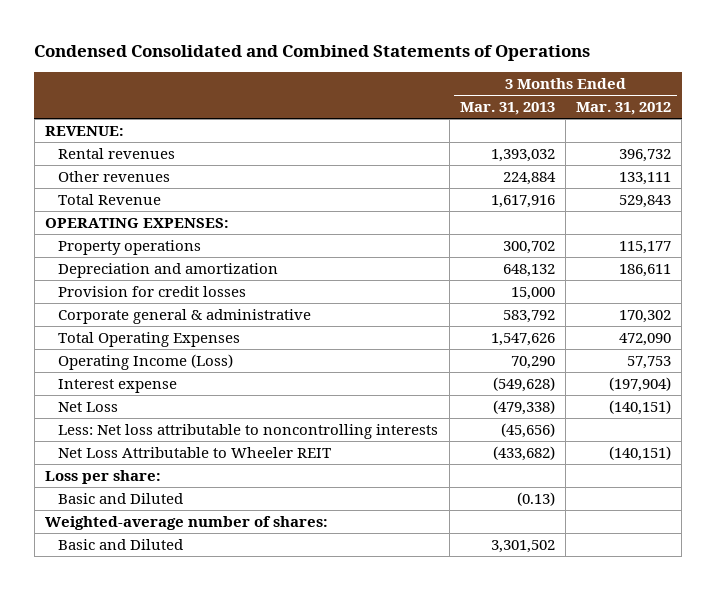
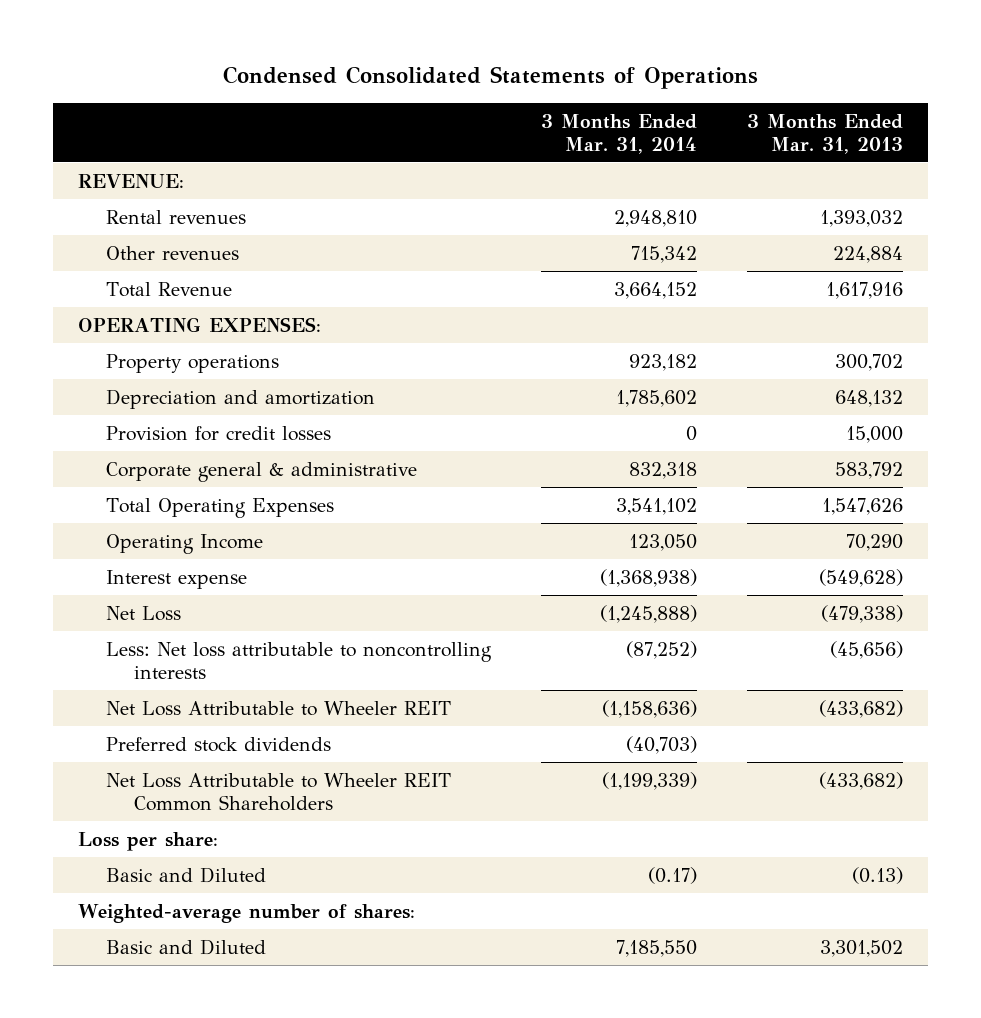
[34,45,591,62] Condensed Consolidated and Combined Statements of Operations -> [222,66,758,90] Condensed Consolidated Statements of Operations
[576,102,672,116] Mar. 31, 2012 -> none
none -> [541,113,698,154] 3 Months Ended Mar. 31, 2014
[58,353,234,370] Operating Income (Loss) -> [105,533,263,554] Operating Income
none -> [105,736,331,752] Preferred stock dividends
none -> [105,772,451,811] Net Loss Attributable to Wheeler REIT Common Shareholders

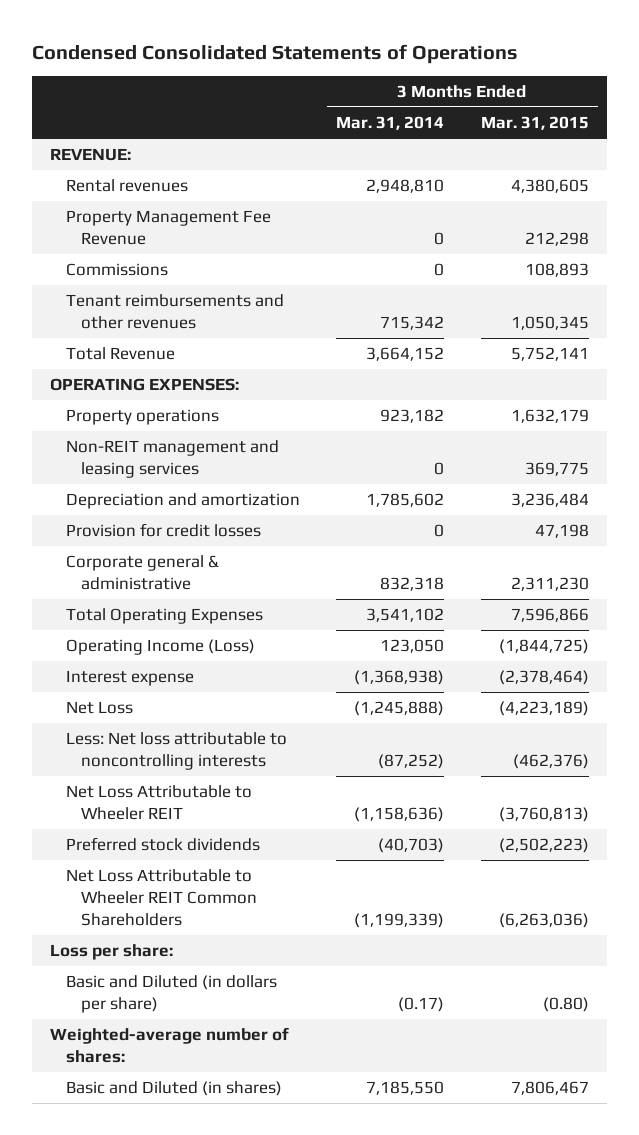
[747,113,904,154] 3 Months Ended Mar. 31, 2013 -> none
none -> [480,116,589,131] Mar. 31, 2015
none -> [65,210,271,246] Property Management Fee Revenue
none -> [65,263,168,277] Commissions
[105,245,239,260] Other revenues -> [65,294,284,330] Tenant reimbursements and other revenues
none -> [65,440,279,479] Non-REIT management and leasing services
[105,533,263,554] Operating Income -> [65,639,255,656] Operating Income (Loss)
[105,866,266,883] Basic and Diluted -> [65,975,277,1014] Basic and Diluted (in dollars per share)
[105,938,266,955] Basic and Diluted -> [65,1081,282,1097] Basic and Diluted (in shares)

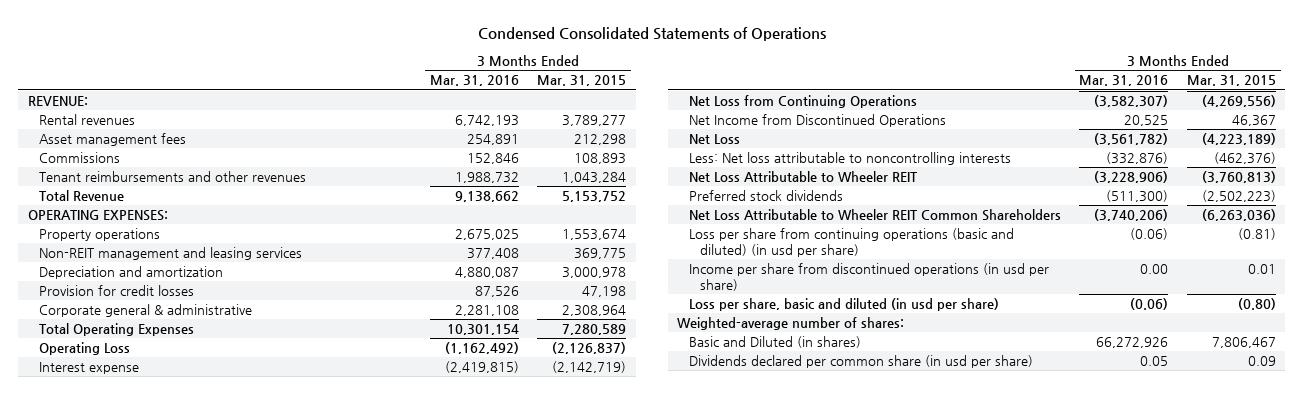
[336,116,445,131] Mar. 31, 2014 -> none
none -> [429,75,519,87] Mar. 31, 2016
[510,179,589,194] 4,380,605 -> [562,115,627,127] 3,789,277
[65,210,271,246] Property Management Fee Revenue -> [39,133,187,147] Asset management fees
[510,316,589,331] 1,050,345 -> [562,172,627,184] 1,043,284
[510,347,589,362] 5,752,141 -> [562,191,627,203] 5,153,752
[510,409,589,424] 1,632,179 -> [562,229,627,241] 1,553,674
[510,493,589,508] 3,236,484 -> [562,267,627,279] 3,000,978
[510,577,589,592] 2,311,230 -> [562,305,627,317] 2,308,964
[510,608,589,623] 7,596,866 -> [562,324,627,336] 7,280,589
[65,639,255,656] Operating Income (Loss) -> [39,342,131,356] Operating Loss
[498,639,589,655] (1,844,725) -> [552,342,627,355] (2,126,837)
[498,670,589,686] (2,378,464) -> [552,361,627,374] (2,142,719)
none -> [688,95,917,109] Net Loss from Continuing Operations
none -> [688,114,946,128] Net Income from Discontinued Operations
[50,944,174,961] Loss per share: -> none
none -> [688,228,1014,257] Loss per share from continuing operations (basic and diluted) (in usd per share)
none -> [688,263,1049,291] Income per share from discontinued operations (in usd per share)
[65,975,277,1014] Basic and Diluted (in dollars per share) -> [688,298,999,312] Loss per share, basic and diluted (in usd per share)
none -> [688,355,1033,369] Dividends declared per common share (in usd per share)

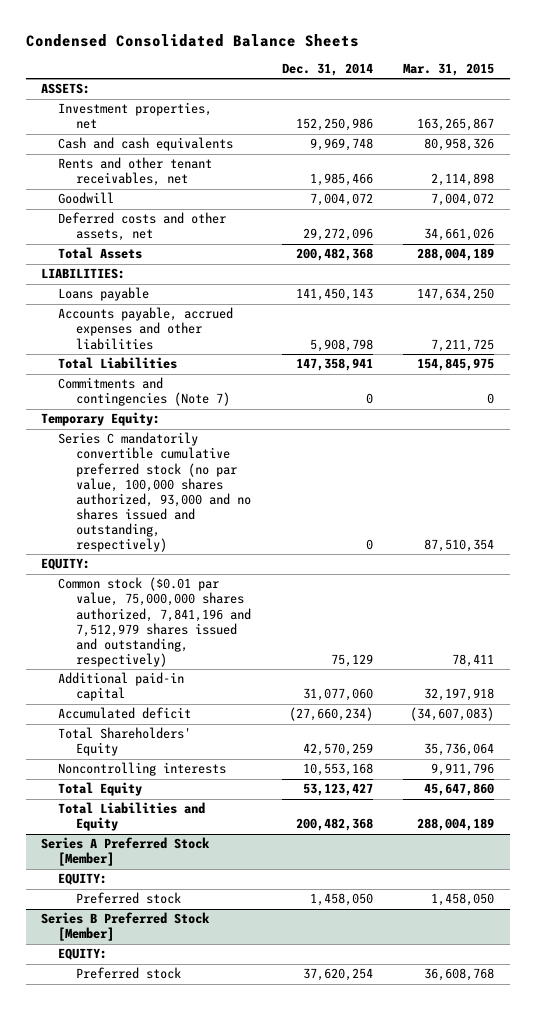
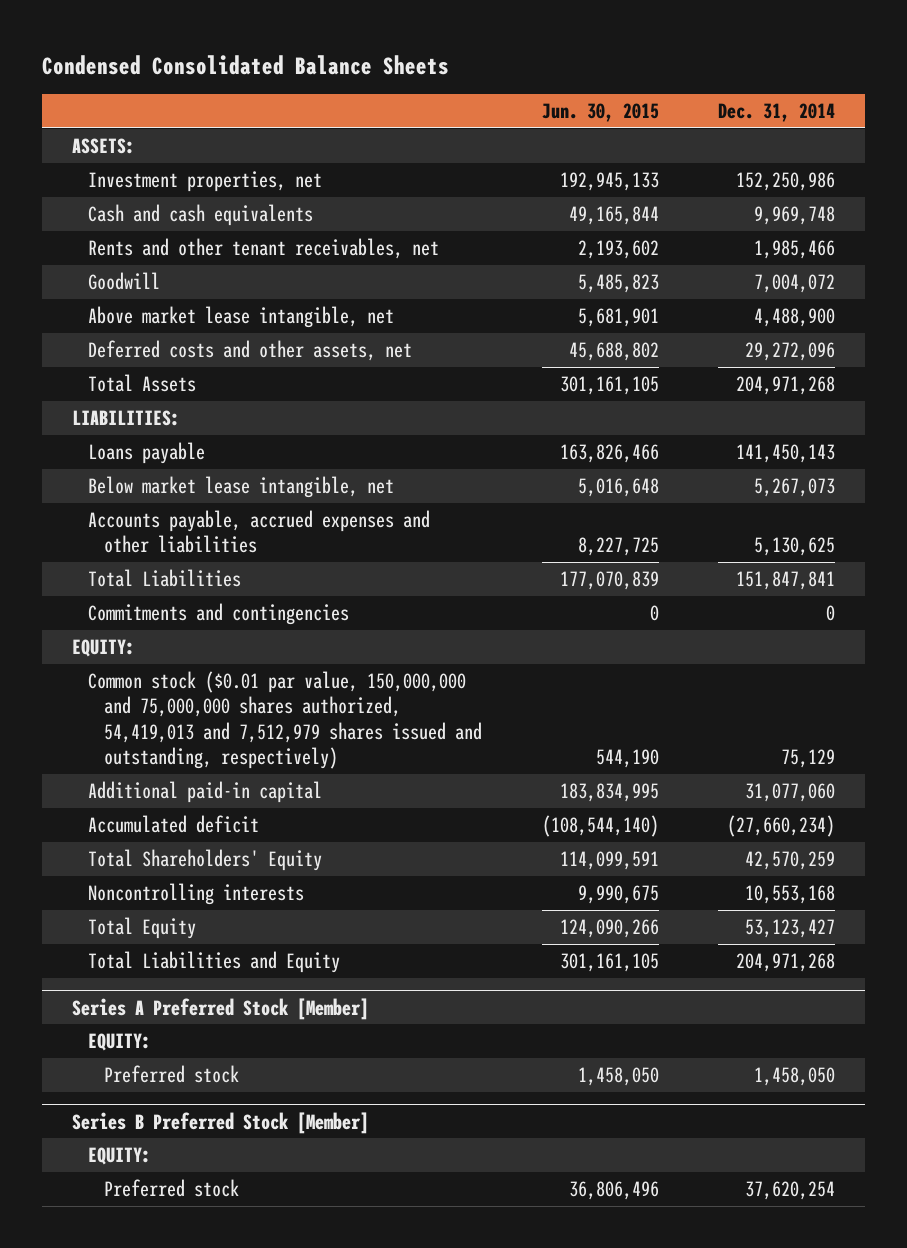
[403,63,495,77] Mar. 31, 2015 -> none
none -> [541,103,659,123] Jun. 30, 2015
none -> [88,305,395,328] Above market lease intangible, net
[295,248,373,262] 200,482,368 -> [736,375,836,395] 204,971,268
[40,412,160,427] Temporary Equity: -> none
[58,432,251,552] Series C mandatorily convertible cumulative preferred stock (no par value, 100,000 shares authorized, 93,000 and no shares issued and outstanding, respectively) -> none
none -> [88,475,395,498] Below market lease intangible, net
[309,338,373,352] 5,908,798 -> [754,537,836,557] 5,130,625
[295,358,373,372] 147,358,941 -> [736,570,836,590] 151,847,841
[58,377,230,407] Commitments and contingencies (Note 7) -> [88,602,350,625] Commitments and contingencies
[58,577,251,667] Common stock ($0.01 par value, 75,000,000 shares authorized, 7,841,196 and 7,512,979 shares issued and outstanding, respectively) -> [88,670,483,770] Common stock ($0.01 par value, 150,000,000 and 75,000,000 shares authorized, 54,419,013 and 7,512,979 shares issued and outstanding, respectively)
[295,818,373,832] 200,482,368 -> [736,952,836,972] 204,971,268

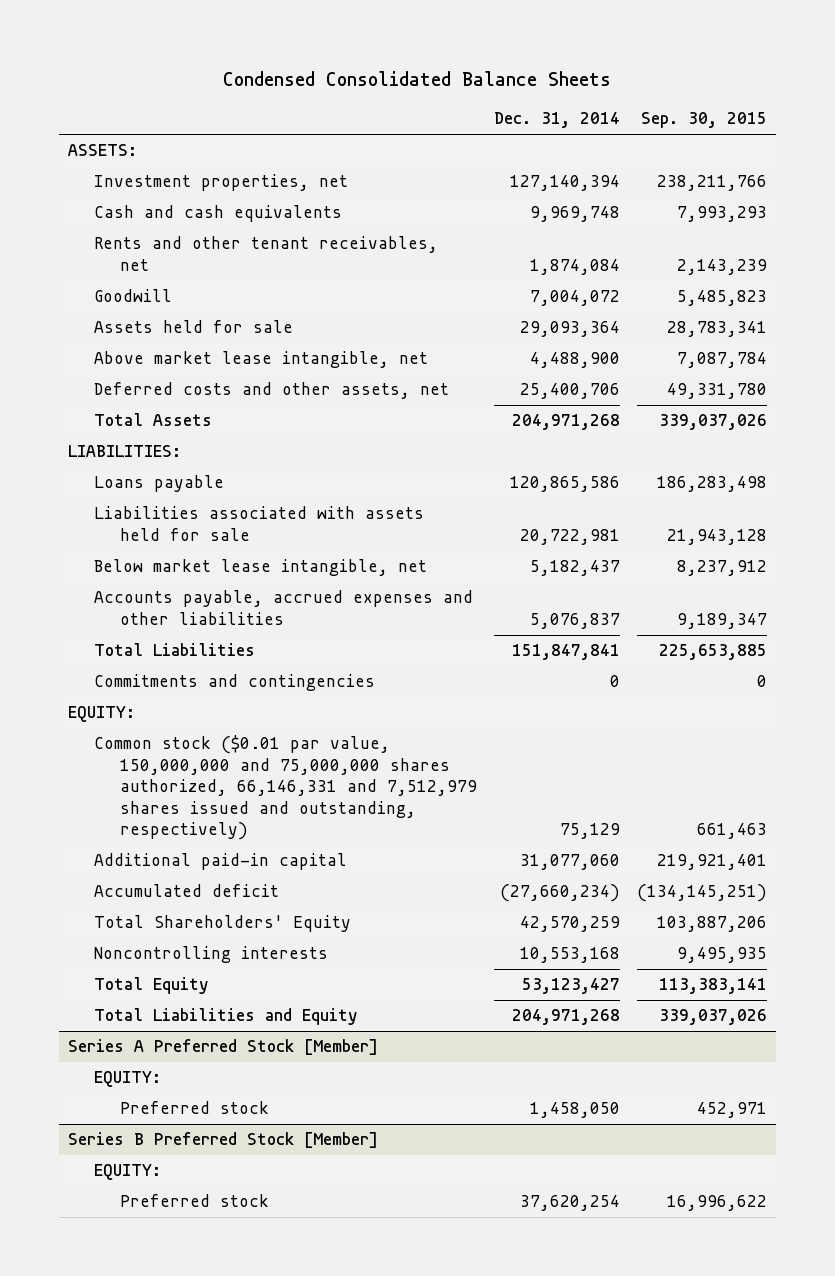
[541,103,659,123] Jun. 30, 2015 -> none
none -> [641,112,768,129] Sep. 30, 2015
[736,171,836,191] 152,250,986 -> [509,175,620,192] 127,140,394
[754,239,836,259] 1,985,466 -> [529,258,620,275] 1,874,084
none -> [93,320,293,334] Assets held for sale
[745,341,836,361] 29,272,096 -> [519,383,620,400] 25,400,706
[736,443,836,463] 141,450,143 -> [509,476,620,493] 120,865,586
none -> [93,506,424,541] Liabilities associated with assets held for sale
[754,477,836,497] 5,267,073 -> [529,560,620,577] 5,182,437
[754,537,836,557] 5,130,625 -> [529,612,620,629] 5,076,837
[88,670,483,770] Common stock ($0.01 par value, 150,000,000 and 75,000,000 shares authorized, 54,419,013 and 7,512,979 shares issued and outstanding, respectively) -> [93,735,477,841] Common stock ($0.01 par value, 150,000,000 and 75,000,000 shares authorized, 66,146,331 and 7,512,979 shares issued and outstanding, respectively)

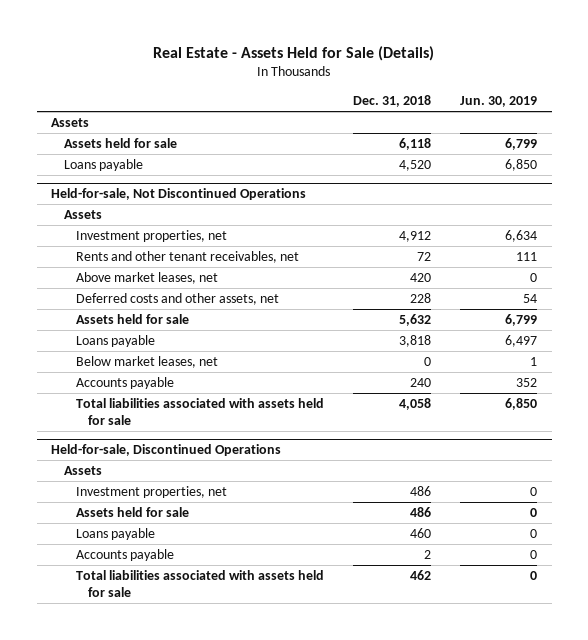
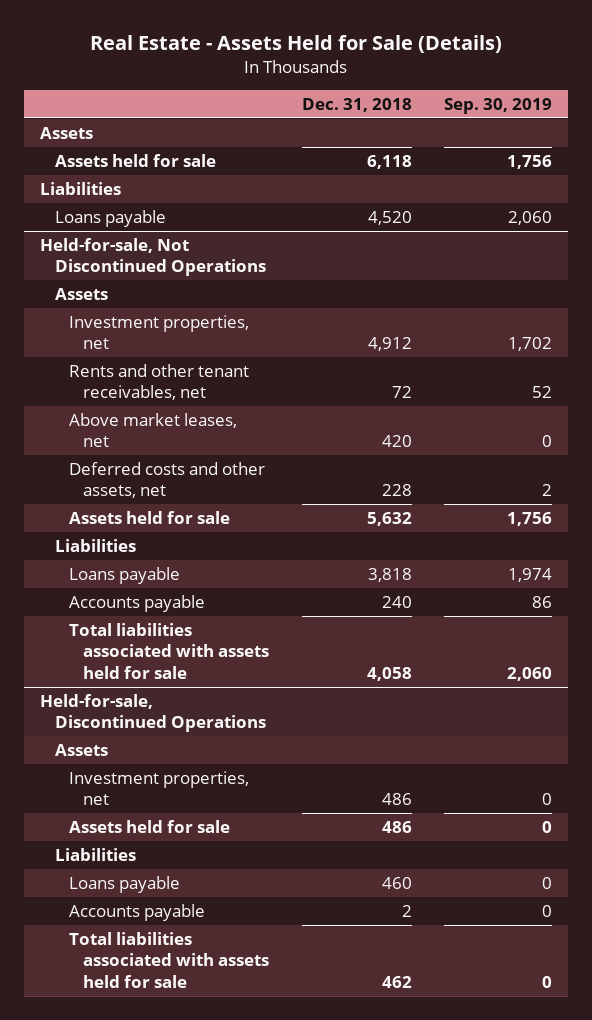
[460,96,538,108] Jun. 30, 2019 -> none
none -> [443,97,552,114] Sep. 30, 2019
none -> [40,181,122,195] Liabilities
none -> [54,538,136,552] Liabilities
[76,355,219,368] Below market leases, net -> none
none -> [54,847,136,861] Liabilities

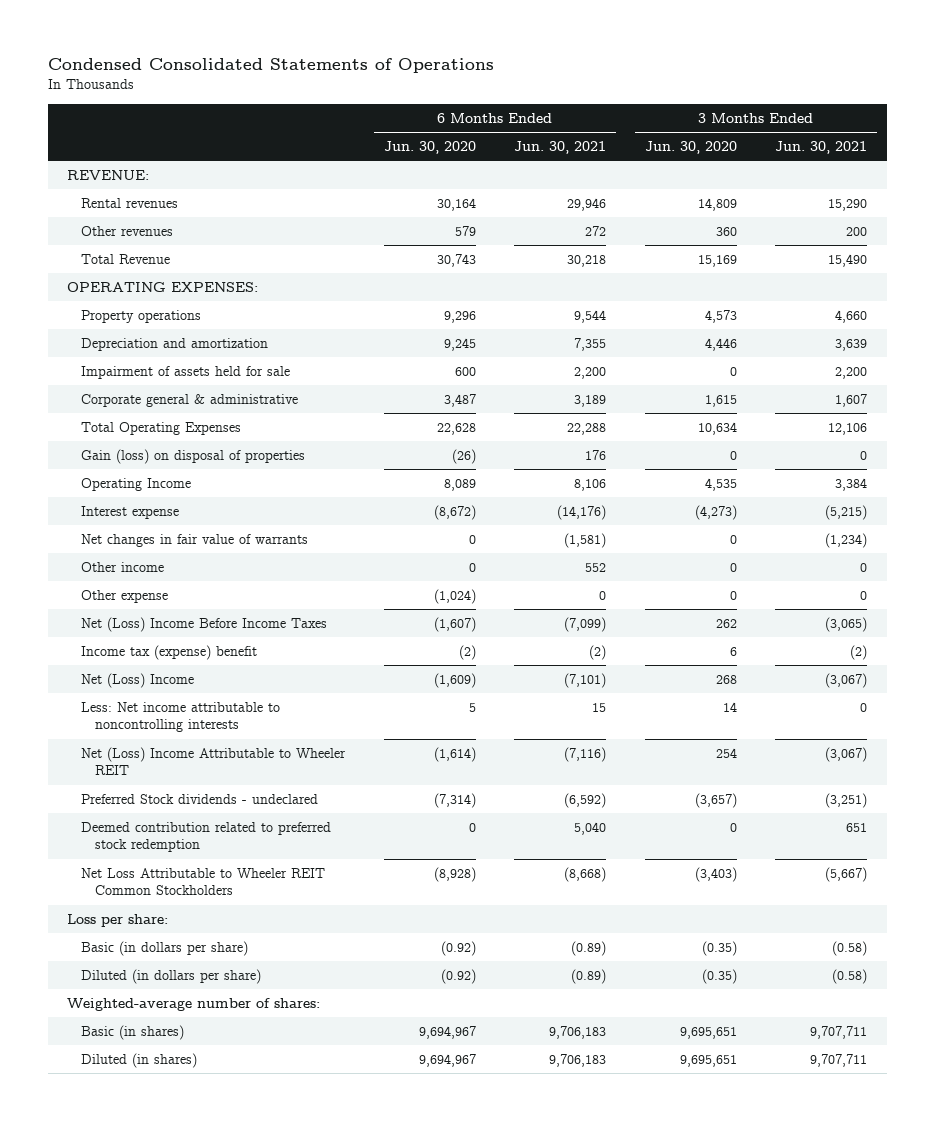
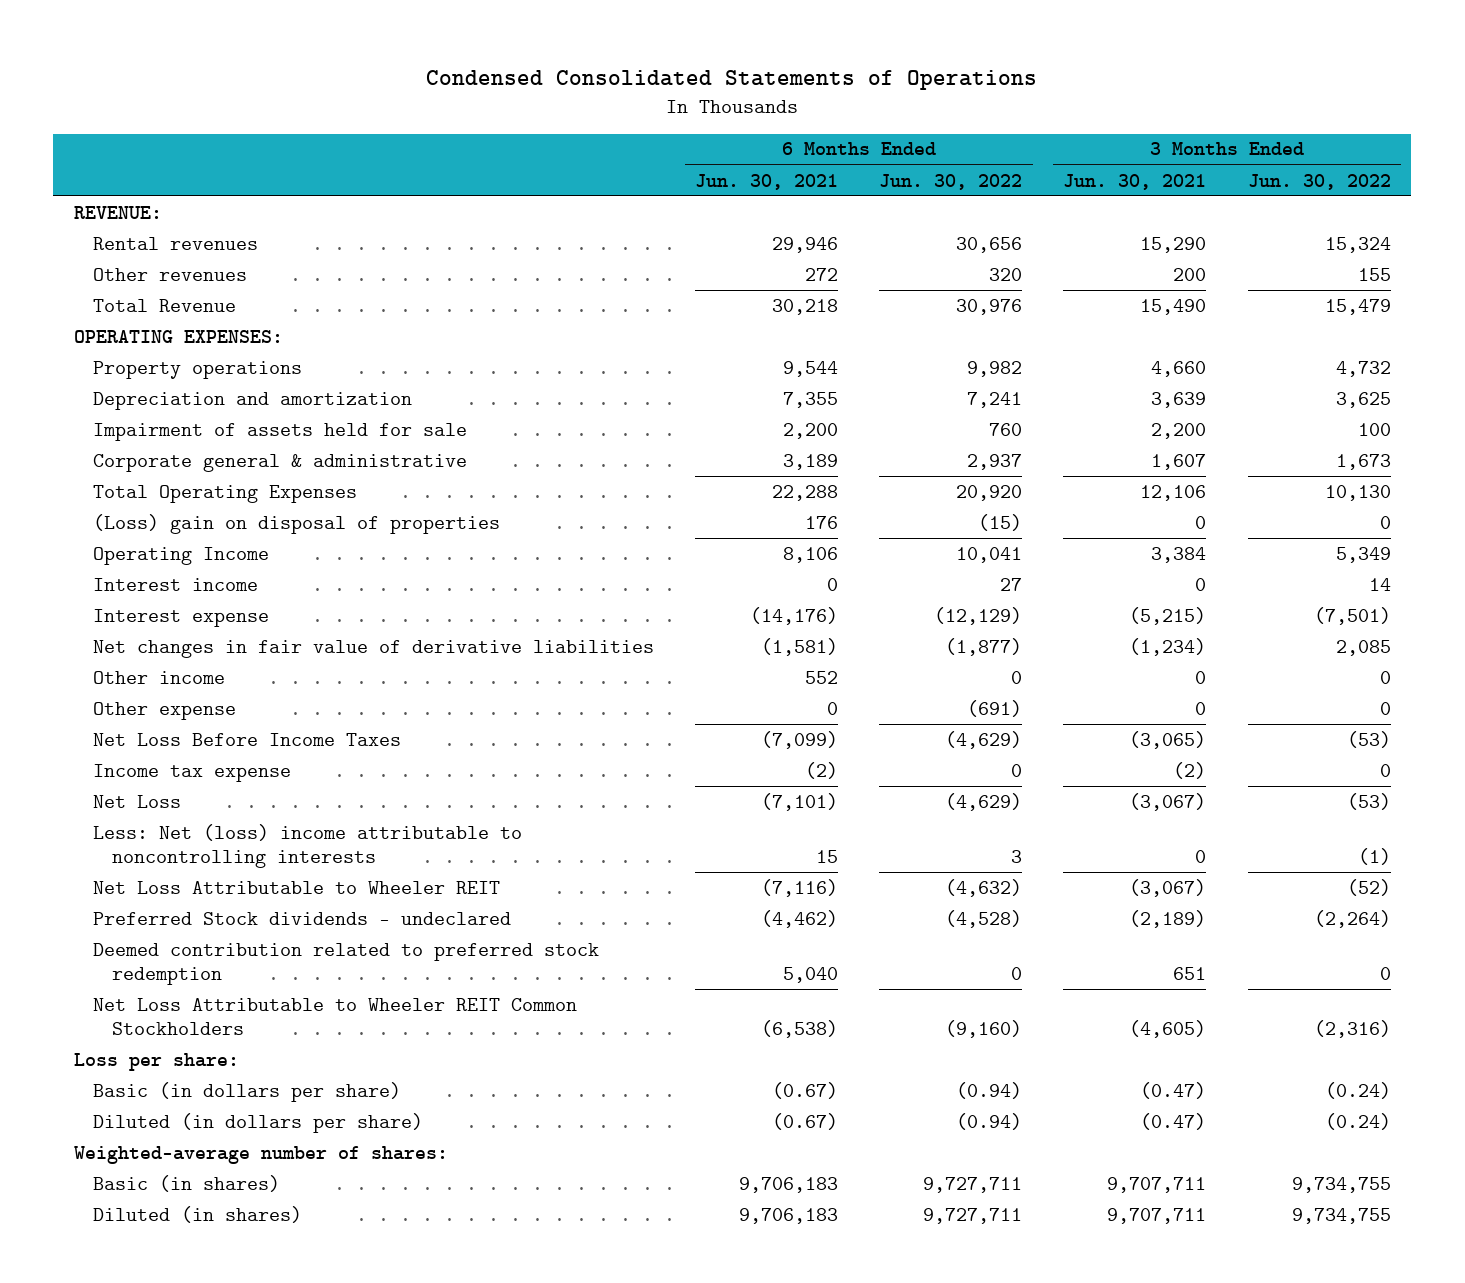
[383,141,476,155] Jun. 30, 2020 -> none
[644,141,737,155] Jun. 30, 2020 -> none
none -> [879,173,1023,190] Jun. 30, 2022
none -> [1247,173,1391,190] Jun. 30, 2022
[81,449,306,465] Gain (loss) on disposal of properties -> [92,513,500,534] (Loss) gain on disposal of properties
none -> [92,577,258,591] Interest income
[81,534,309,548] Net changes in fair value of warrants -> [92,639,654,658] Net changes in fair value of derivative liabilities
[81,617,328,633] Net (Loss) Income Before Income Taxes -> [92,732,401,746] Net Loss Before Income Taxes
[81,645,258,661] Income tax (expense) benefit -> [92,763,291,782] Income tax expense
[81,673,195,689] Net (Loss) Income -> [92,794,181,808] Net Loss
[81,702,281,733] Less: Net income attributable to noncontrolling interests -> [92,823,522,868] Less: Net (loss) income attributable to noncontrolling interests
[81,747,347,776] Net (Loss) Income Attributable to Wheeler REIT -> [92,880,500,894] Net Loss Attributable to Wheeler REIT
[564,793,607,809] (6,592) -> [761,909,839,928] (4,462)
[825,793,868,809] (3,251) -> [1129,909,1207,928] (2,189)
[564,867,607,883] (8,668) -> [761,1019,839,1038] (6,538)
[825,867,868,883] (5,667) -> [1129,1019,1207,1038] (4,605)
[571,941,607,957] (0.89) -> [772,1081,839,1099] (0.67)
[832,941,868,957] (0.58) -> [1140,1081,1207,1099] (0.47)
[571,969,607,985] (0.89) -> [772,1112,839,1130] (0.67)
[832,969,868,985] (0.58) -> [1140,1112,1207,1130] (0.47)

